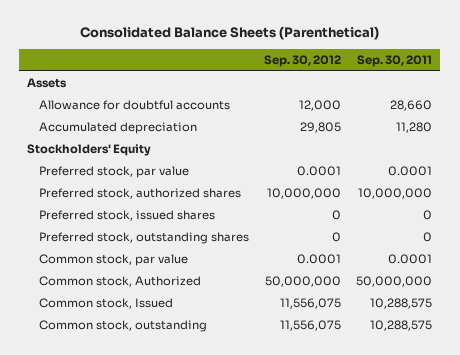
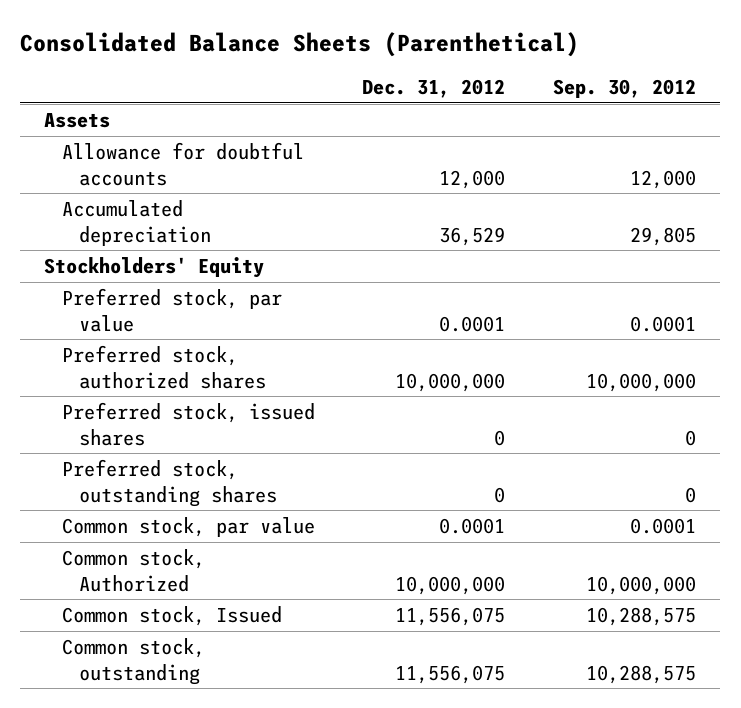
[357,55,433,68] Sep. 30, 2011 -> none
none -> [362,79,506,99] Dec. 31, 2012
[265,276,342,288] 50,000,000 -> [586,575,697,595] 10,000,000
[280,298,342,310] 11,556,075 -> [586,606,697,626] 10,288,575
[280,320,342,332] 11,556,075 -> [586,664,697,684] 10,288,575

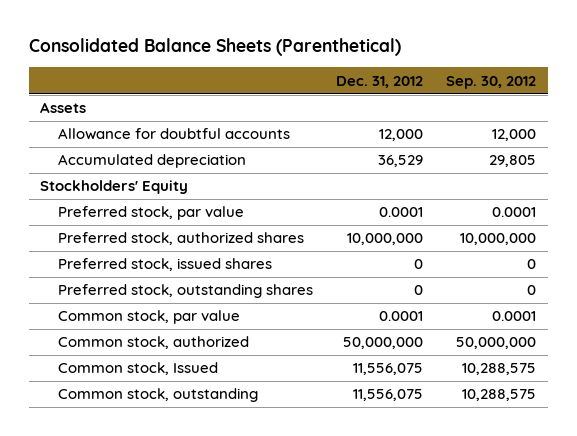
[61,548,205,592] Common stock, Authorized -> [58,336,250,350] Common stock, authorized
[395,575,506,595] 10,000,000 -> [343,337,424,350] 50,000,000
[586,575,697,595] 10,000,000 -> [456,337,537,350] 50,000,000

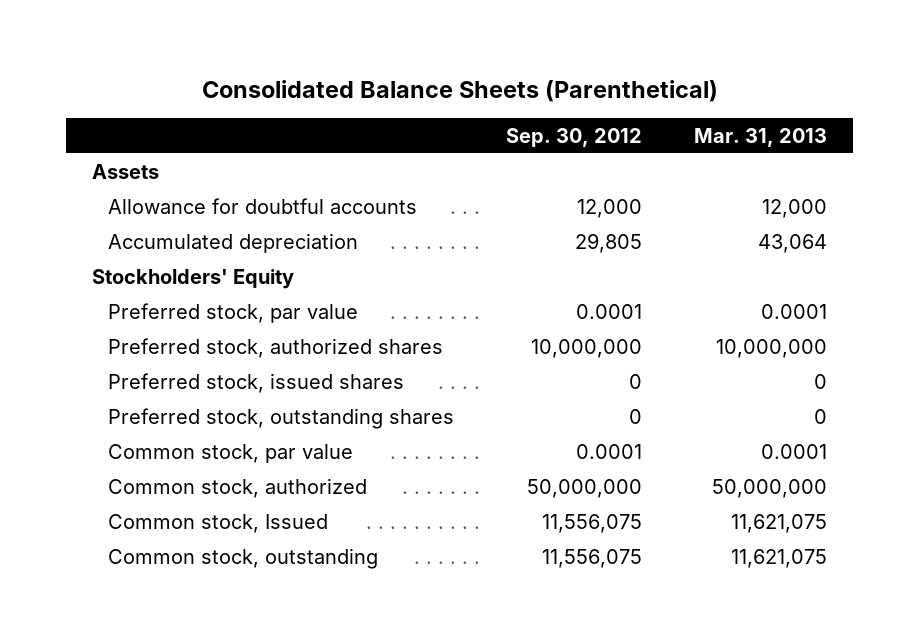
[336,75,424,88] Dec. 31, 2012 -> none
none -> [694,127,828,147] Mar. 31, 2013
[462,363,537,376] 10,288,575 -> [542,513,643,533] 11,556,075
[462,389,537,402] 10,288,575 -> [542,548,643,568] 11,556,075

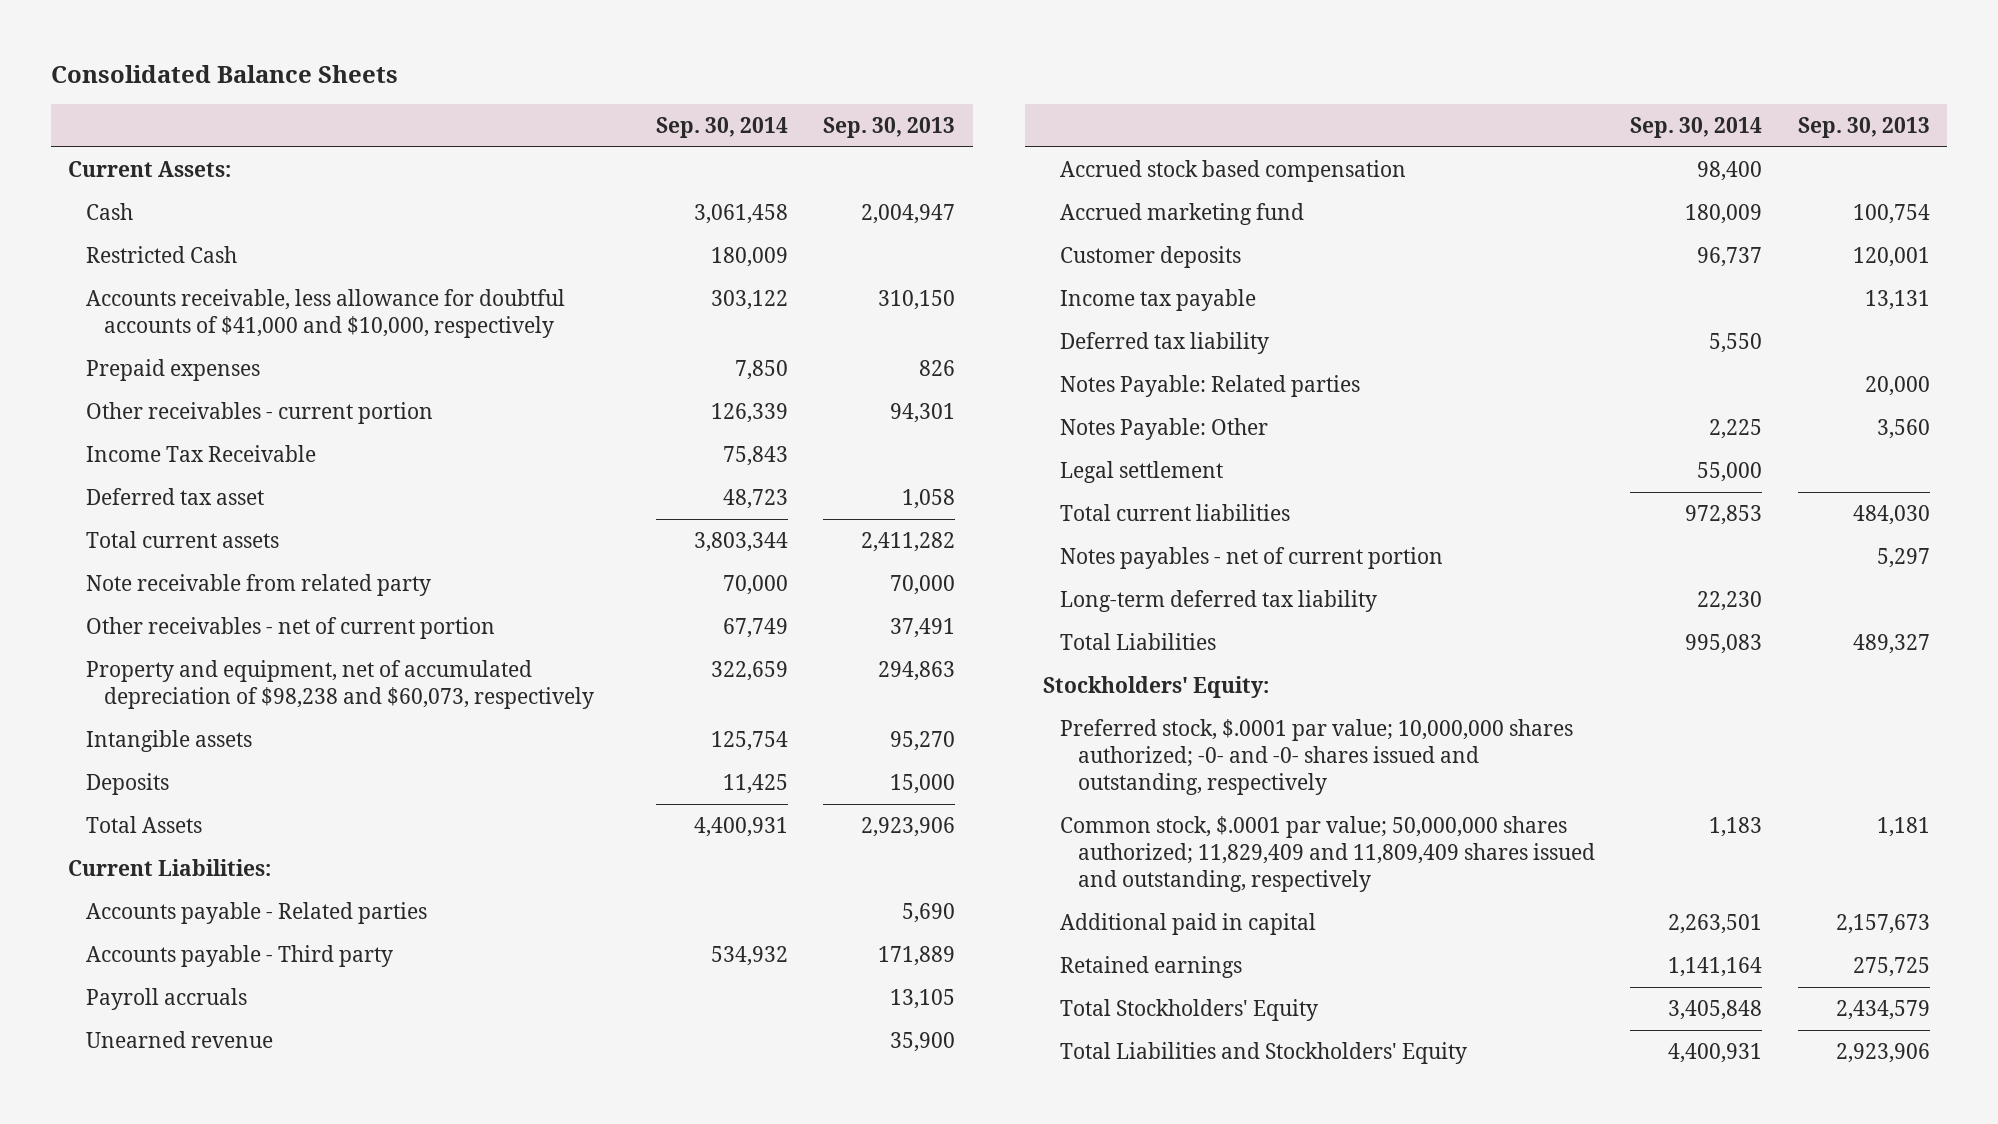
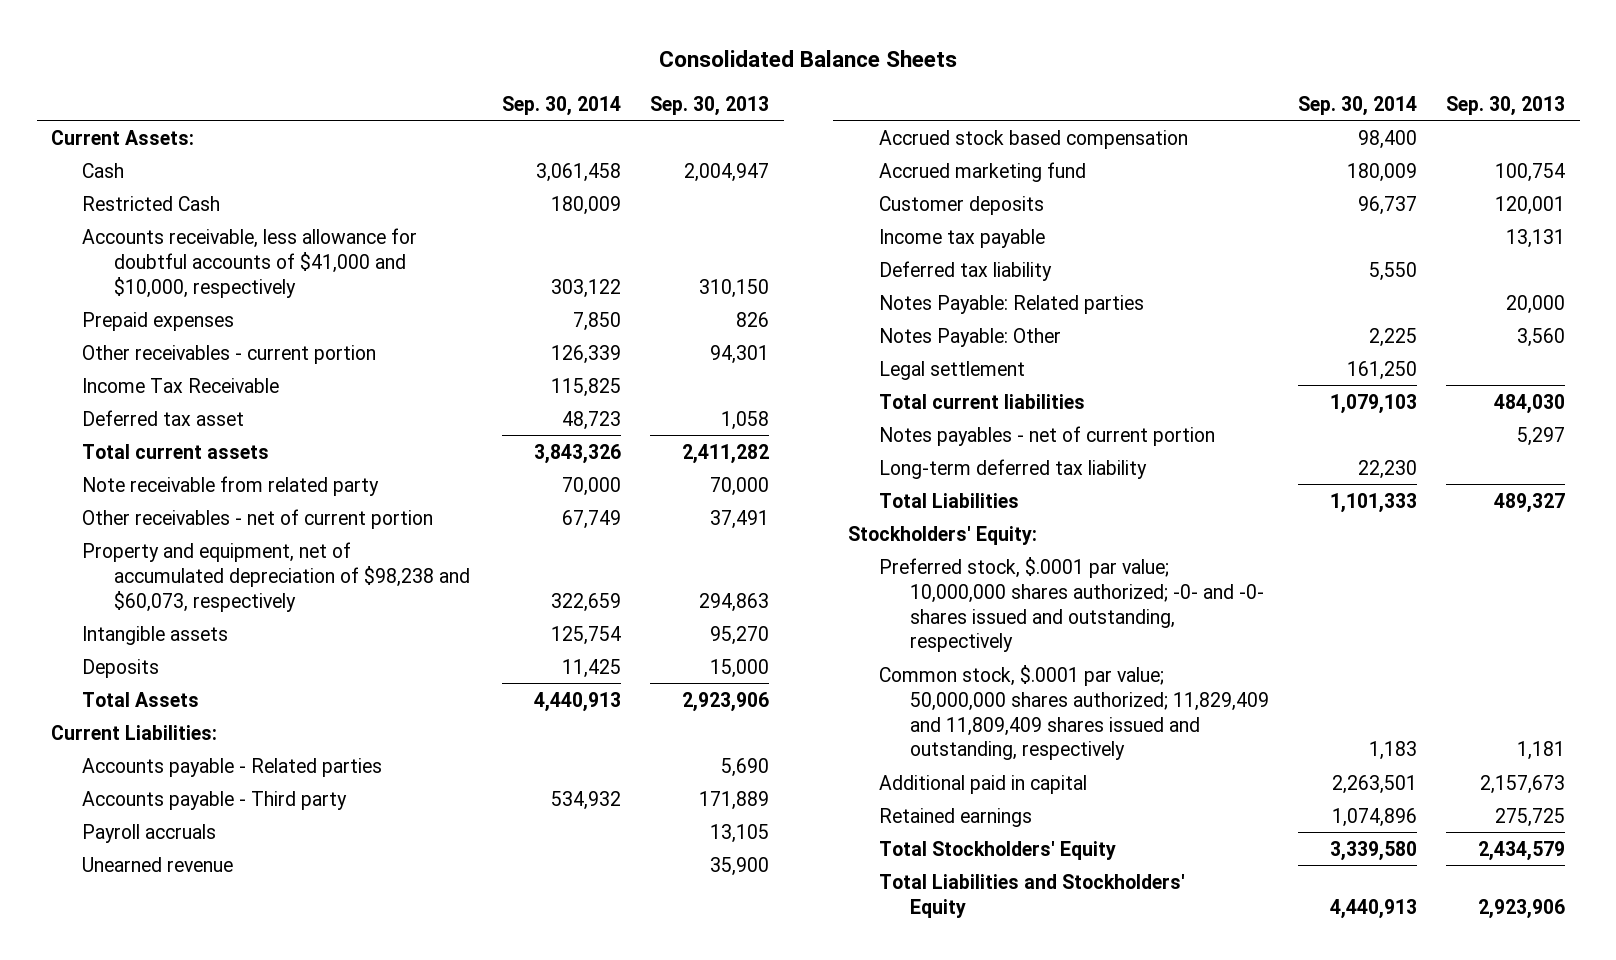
[723,445,789,466] 75,843 -> [550,377,621,397] 115,825
[694,531,789,552] 3,803,344 -> [533,443,621,464] 3,843,326
[694,816,789,837] 4,400,931 -> [533,691,621,712] 4,440,913
[1697,461,1763,482] 55,000 -> [1346,360,1417,380] 161,250
[1685,504,1763,525] 972,853 -> [1329,393,1417,414] 1,079,103
[1685,633,1763,654] 995,083 -> [1329,492,1417,513] 1,101,333
[1668,956,1763,977] 1,141,164 -> [1331,807,1417,827] 1,074,896
[1668,999,1763,1020] 3,405,848 -> [1329,840,1417,861] 3,339,580
[1668,1042,1763,1063] 4,400,931 -> [1329,898,1417,919] 4,440,913

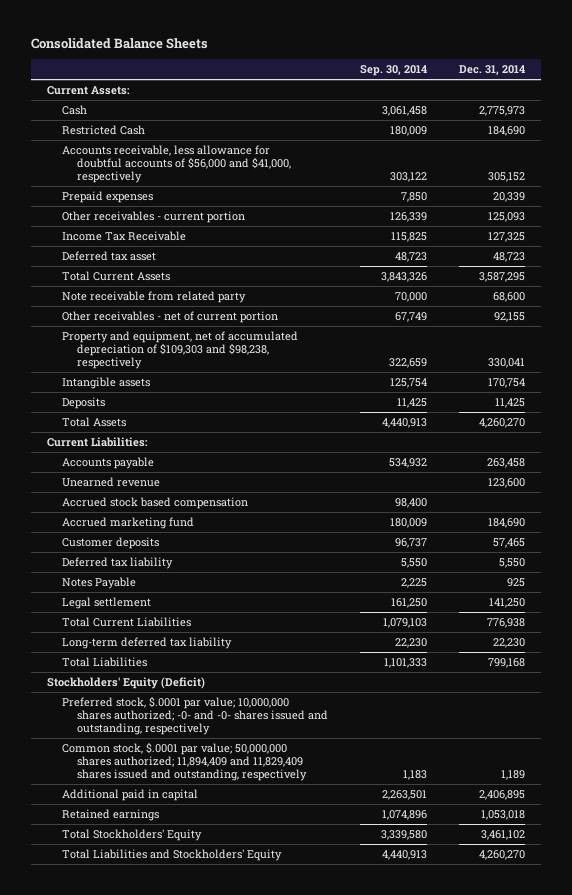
[649,95,769,116] Sep. 30, 2013 -> none
none -> [458,65,525,76] Dec. 31, 2014
[82,227,418,298] Accounts receivable, less allowance for doubtful accounts of $41,000 and $10,000, respectively -> [61,144,291,183] Accounts receivable, less allowance for doubtful accounts of $56,000 and $41,000, respectively
[82,443,270,459] Total current assets -> [61,270,170,281] Total Current Assets
[82,541,470,612] Property and equipment, net of accumulated depreciation of $98,238 and $60,073, respectively -> [61,330,298,369] Property and equipment, net of accumulated depreciation of $109,303 and $98,238, respectively
[82,757,383,777] Accounts payable - Related parties -> none
[82,823,217,843] Payroll accruals -> none
[82,790,348,810] Accounts payable - Third party -> [61,456,154,469] Accounts payable
[878,228,1045,248] Income tax payable -> none
[878,294,1144,314] Notes Payable: Related parties -> none
[878,327,1061,347] Notes Payable: Other -> [61,576,136,589] Notes Payable
[878,425,1215,446] Notes payables - net of current portion -> none
[878,393,1085,409] Total current liabilities -> [61,616,191,627] Total Current Liabilities
[847,525,1037,545] Stockholders' Equity: -> [46,676,205,689] Stockholders' Equity (Deficit)
[878,664,1269,761] Common stock, $.0001 par value; 50,000,000 shares authorized; 11,829,409 and 11,809,409 shares issued and outstanding, respectively -> [61,741,307,781] Common stock, $.0001 par value; 50,000,000 shares authorized; 11,894,409 and 11,829,409 shares issued and outstanding, respectively

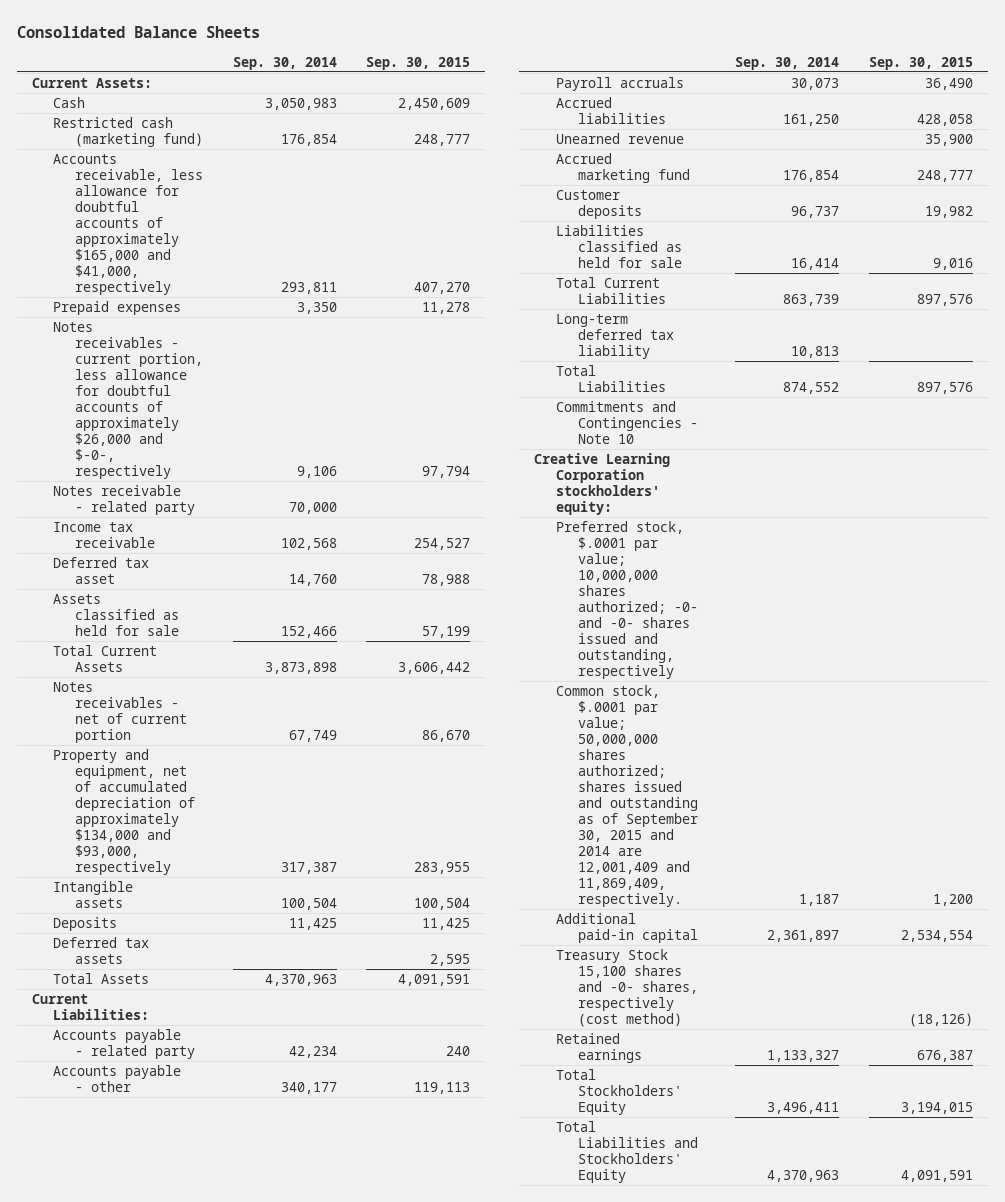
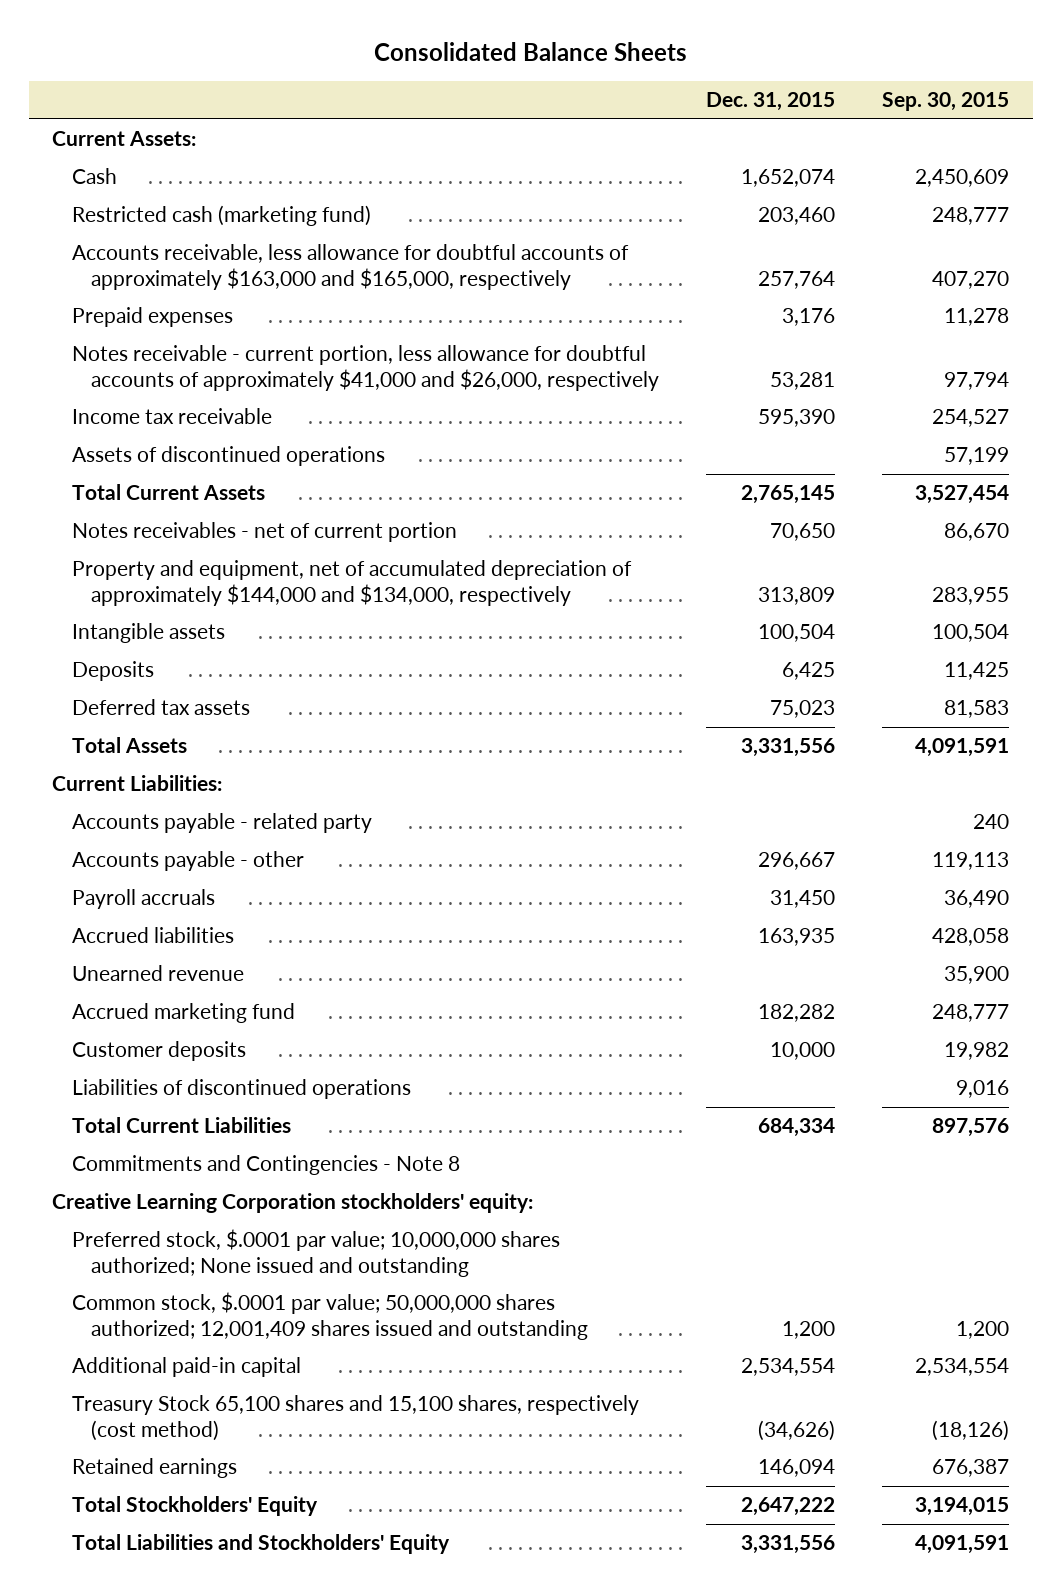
[232,56,337,70] Sep. 30, 2014 -> none
none -> [706,92,836,112] Dec. 31, 2015
[53,154,204,295] Accounts receivable, less allowance for doubtful accounts of approximately $165,000 and $41,000, respectively -> [71,244,629,290] Accounts receivable, less allowance for doubtful accounts of approximately $163,000 and $165,000, respectively
[53,485,196,515] Notes receivable - related party -> none
[53,322,204,479] Notes receivables - current portion, less allowance for doubtful accounts of approximately $26,000 and $-0-, respectively -> [71,345,660,391] Notes receivable - current portion, less allowance for doubtful accounts of approximately $41,000 and $26,000, respectively
[53,557,150,584] Deferred tax asset -> none
[53,594,180,636] Assets classified as held for sale -> [71,446,385,467] Assets of discontinued operations
[398,661,471,674] 3,606,442 -> [915,485,1010,505] 3,527,454
[53,749,196,875] Property and equipment, net of accumulated depreciation of approximately $134,000 and $93,000, respectively -> [71,560,632,606] Property and equipment, net of accumulated depreciation of approximately $144,000 and $134,000, respectively
[430,953,471,966] 2,595 -> [944,700,1010,719] 81,583
[556,225,682,268] Liabilities classified as held for sale -> [71,1079,411,1100] Liabilities of discontinued operations
[556,314,674,359] Long-term deferred tax liability -> none
[556,365,666,392] Total Liabilities -> none
[556,401,698,444] Commitments and Contingencies - Note 10 -> [71,1155,460,1176] Commitments and Contingencies - Note 8
[556,521,698,679] Preferred stock, $.0001 par value; 10,000,000 shares authorized; -0- and -0- shares issued and outstanding, respectively -> [71,1229,560,1277] Preferred stock, $.0001 par value; 10,000,000 shares authorized; None issued and outstanding
[556,685,698,907] Common stock, $.0001 par value; 50,000,000 shares authorized; shares issued and outstanding as of September 30, 2015 and 2014 are 12,001,409 and 11,869,409, respectively. -> [71,1292,589,1340] Common stock, $.0001 par value; 50,000,000 shares authorized; 12,001,409 shares issued and outstanding
[556,949,698,1027] Treasury Stock 15,100 shares and -0- shares, respectively (cost method) -> [71,1395,639,1441] Treasury Stock 65,100 shares and 15,100 shares, respectively (cost method)

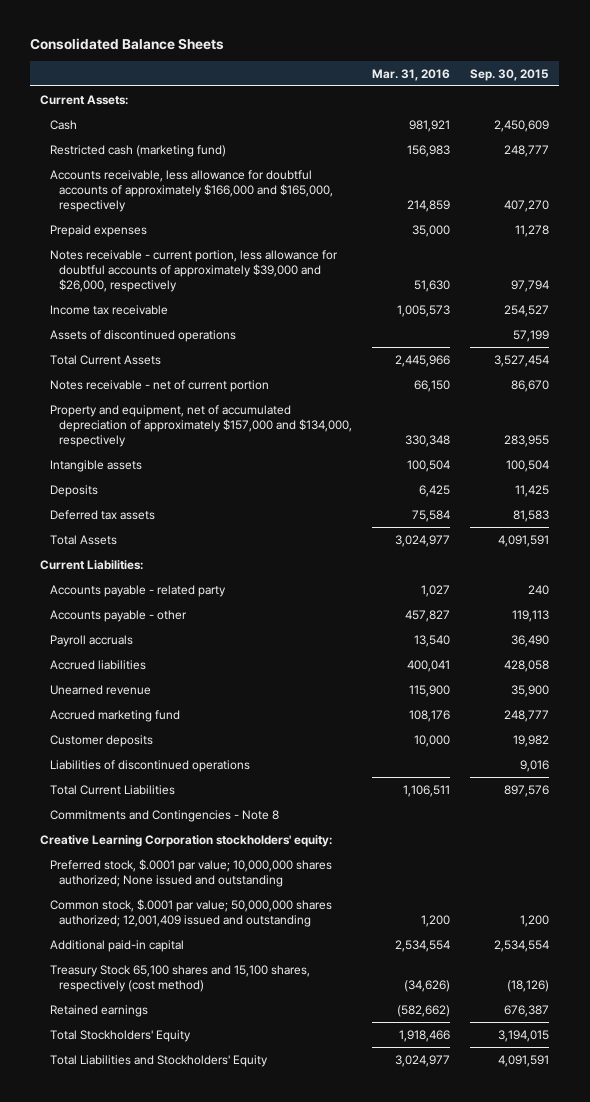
[706,92,836,112] Dec. 31, 2015 -> none
none -> [372,68,451,81] Mar. 31, 2016
[71,244,629,290] Accounts receivable, less allowance for doubtful accounts of approximately $163,000 and $165,000, respectively -> [49,169,333,213] Accounts receivable, less allowance for doubtful accounts of approximately $166,000 and $165,000, respectively
[71,345,660,391] Notes receivable - current portion, less allowance for doubtful accounts of approximately $41,000 and $26,000, respectively -> [49,249,338,293] Notes receivable - current portion, less allowance for doubtful accounts of approximately $39,000 and $26,000, respectively
[71,522,457,543] Notes receivables - net of current portion -> [49,379,269,392] Notes receivable - net of current portion
[71,560,632,606] Property and equipment, net of accumulated depreciation of approximately $144,000 and $134,000, respectively -> [49,404,352,448] Property and equipment, net of accumulated depreciation of approximately $157,000 and $134,000, respectively
[71,1292,589,1340] Common stock, $.0001 par value; 50,000,000 shares authorized; 12,001,409 shares issued and outstanding -> [49,898,332,927] Common stock, $.0001 par value; 50,000,000 shares authorized; 12,001,409 issued and outstanding

